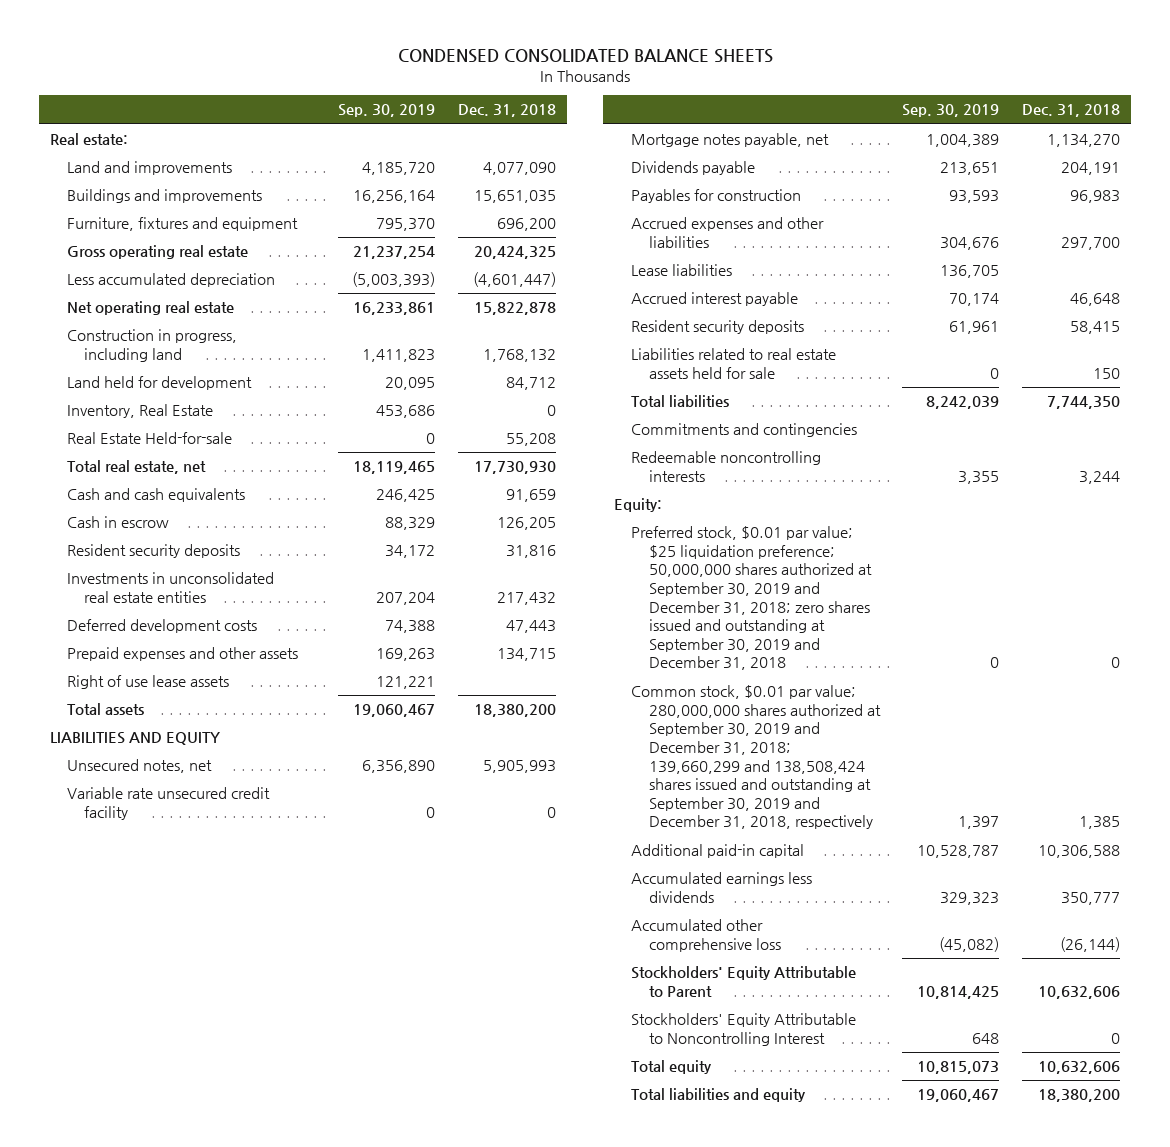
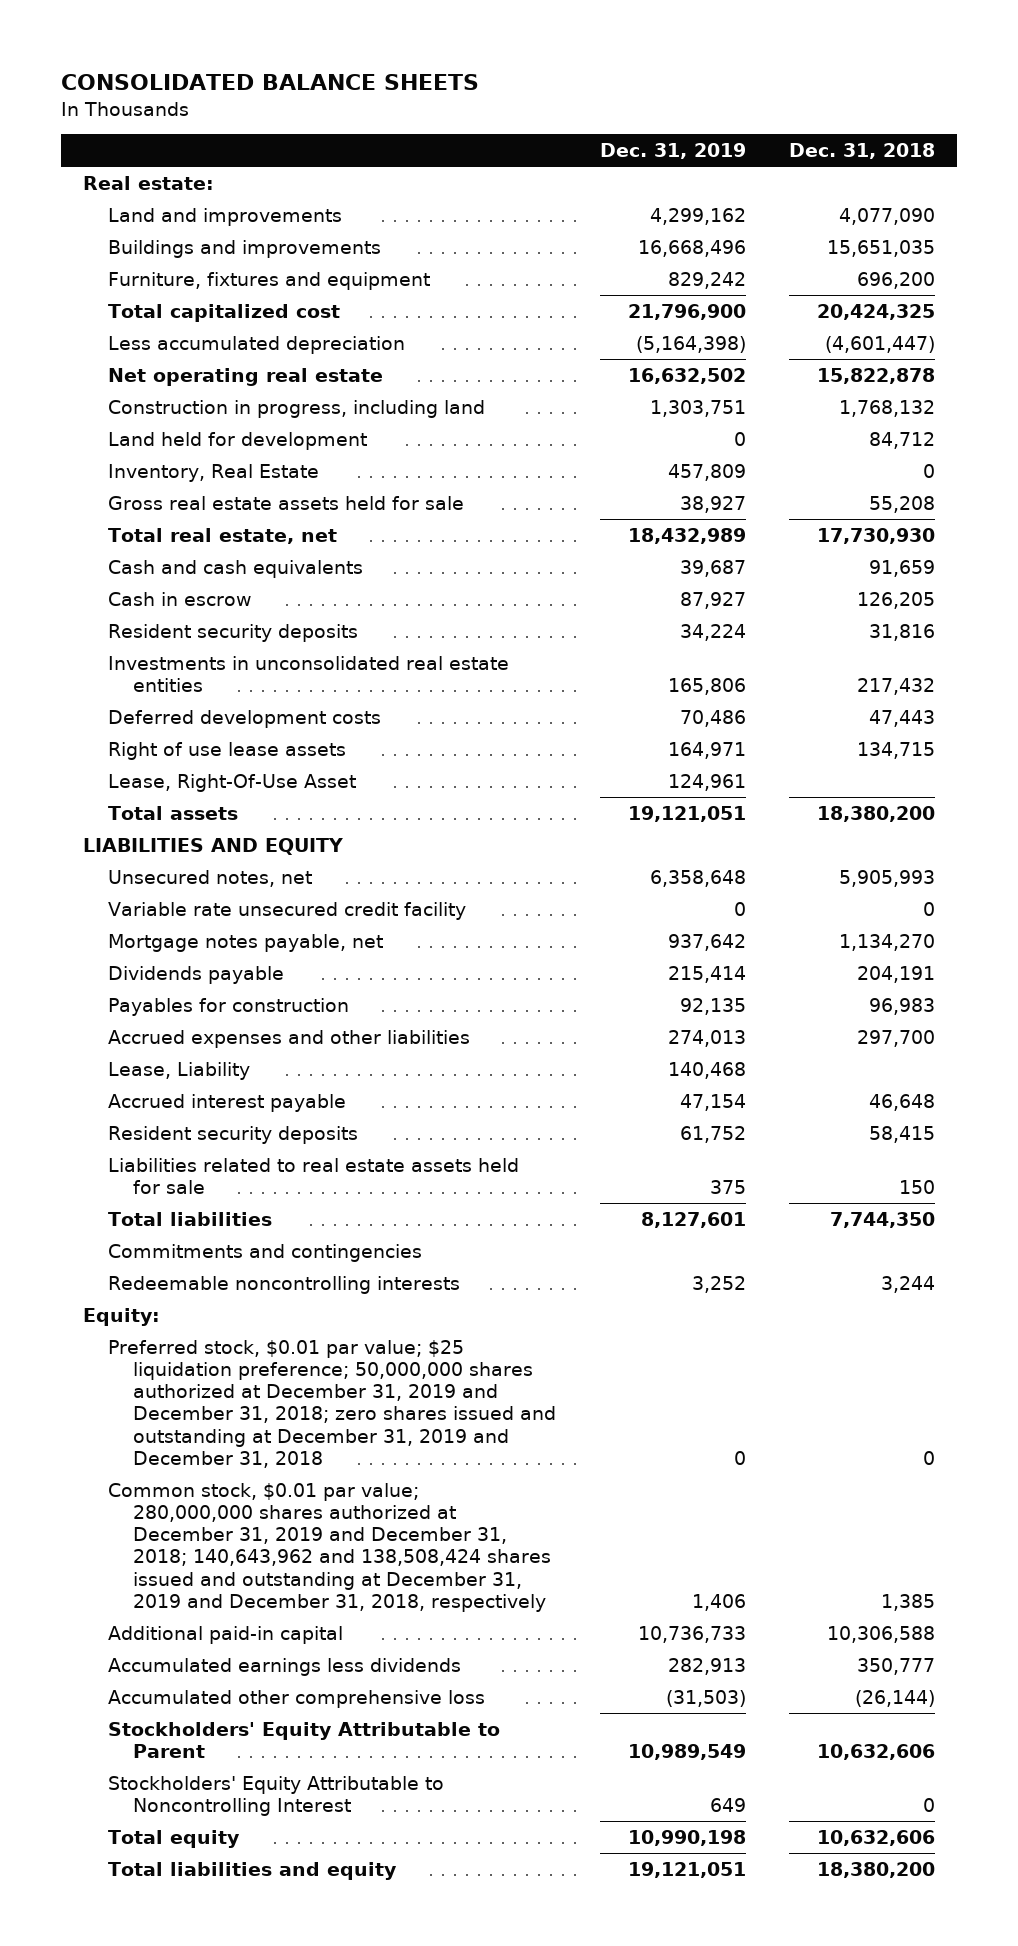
[397,49,773,64] CONDENSED CONSOLIDATED BALANCE SHEETS -> [61,74,480,91] CONSOLIDATED BALANCE SHEETS
[338,104,436,118] Sep. 30, 2019 -> none
none -> [599,142,746,159] Dec. 31, 2019
[67,245,249,260] Gross operating real estate -> [108,303,341,322] Total capitalized cost
[67,432,233,445] Real Estate Held-for-sale -> [108,495,465,510] Gross real estate assets held for sale
[67,647,299,662] Prepaid expenses and other assets -> [108,741,347,760] Right of use lease assets
[67,675,230,690] Right of use lease assets -> [108,773,357,792] Lease, Right-Of-Use Asset
[631,264,733,277] Lease liabilities -> [108,1061,251,1080] Lease, Liability
[631,526,872,671] Preferred stock, $0.01 par value; $25 liquidation preference; 50,000,000 shares authorized at September 30, 2019 and December 31, 2018; zero shares issued and outstanding at September 30, 2019 and December 31, 2018 -> [108,1339,557,1468] Preferred stock, $0.01 par value; $25 liquidation preference; 50,000,000 shares authorized at December 31, 2019 and December 31, 2018; zero shares issued and outstanding at December 31, 2019 and December 31, 2018
[631,685,881,830] Common stock, $0.01 par value; 280,000,000 shares authorized at September 30, 2019 and December 31, 2018; 139,660,299 and 138,508,424 shares issued and outstanding at September 30, 2019 and December 31, 2018, respectively -> [108,1482,552,1612] Common stock, $0.01 par value; 280,000,000 shares authorized at December 31, 2019 and December 31, 2018; 140,643,962 and 138,508,424 shares issued and outstanding at December 31, 2019 and December 31, 2018, respectively

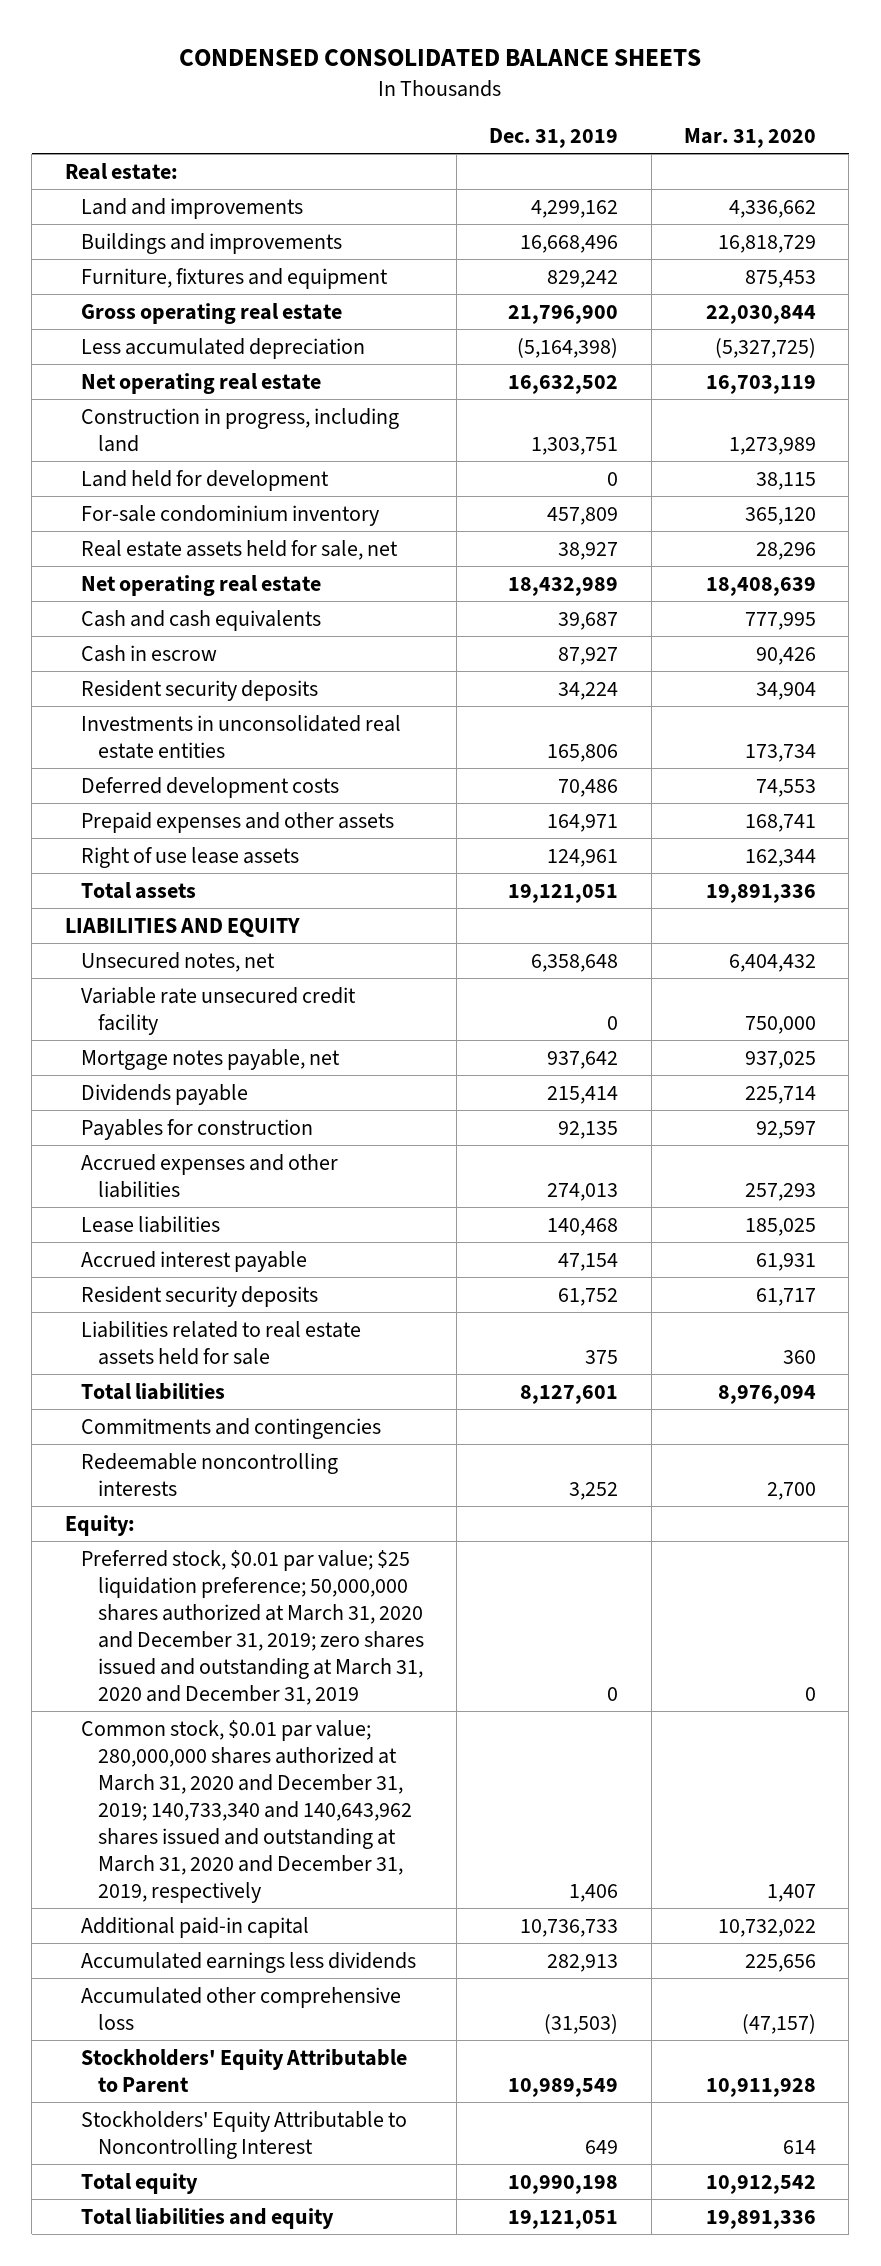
[61,74,480,91] CONSOLIDATED BALANCE SHEETS -> [179,49,702,67] CONDENSED CONSOLIDATED BALANCE SHEETS
[789,142,936,159] Dec. 31, 2018 -> none
none -> [683,128,816,149] Mar. 31, 2020
[108,303,341,322] Total capitalized cost -> [81,302,343,324] Gross operating real estate
[108,463,320,482] Inventory, Real Estate -> [81,504,380,526] For-sale condominium inventory
[108,495,465,510] Gross real estate assets held for sale -> [81,539,399,560] Real estate assets held for sale, net
[108,527,338,544] Total real estate, net -> [81,574,322,596] Net operating real estate
[108,773,357,792] Lease, Right-Of-Use Asset -> none
none -> [81,811,395,833] Prepaid expenses and other assets
[667,741,746,759] 164,971 -> [547,848,619,867] 124,961
[108,1061,251,1080] Lease, Liability -> [81,1215,221,1233] Lease liabilities
[108,1339,557,1468] Preferred stock, $0.01 par value; $25 liquidation preference; 50,000,000 shares authorized at December 31, 2019 and December 31, 2018; zero shares issued and outstanding at December 31, 2019 and December 31, 2018 -> [81,1549,424,1705] Preferred stock, $0.01 par value; $25 liquidation preference; 50,000,000 shares authorized at March 31, 2020 and December 31, 2019; zero shares issued and outstanding at March 31, 2020 and December 31, 2019
[108,1482,552,1612] Common stock, $0.01 par value; 280,000,000 shares authorized at December 31, 2019 and December 31, 2018; 140,643,962 and 138,508,424 shares issued and outstanding at December 31, 2019 and December 31, 2018, respectively -> [81,1719,412,1903] Common stock, $0.01 par value; 280,000,000 shares authorized at March 31, 2020 and December 31, 2019; 140,733,340 and 140,643,962 shares issued and outstanding at March 31, 2020 and December 31, 2019, respectively

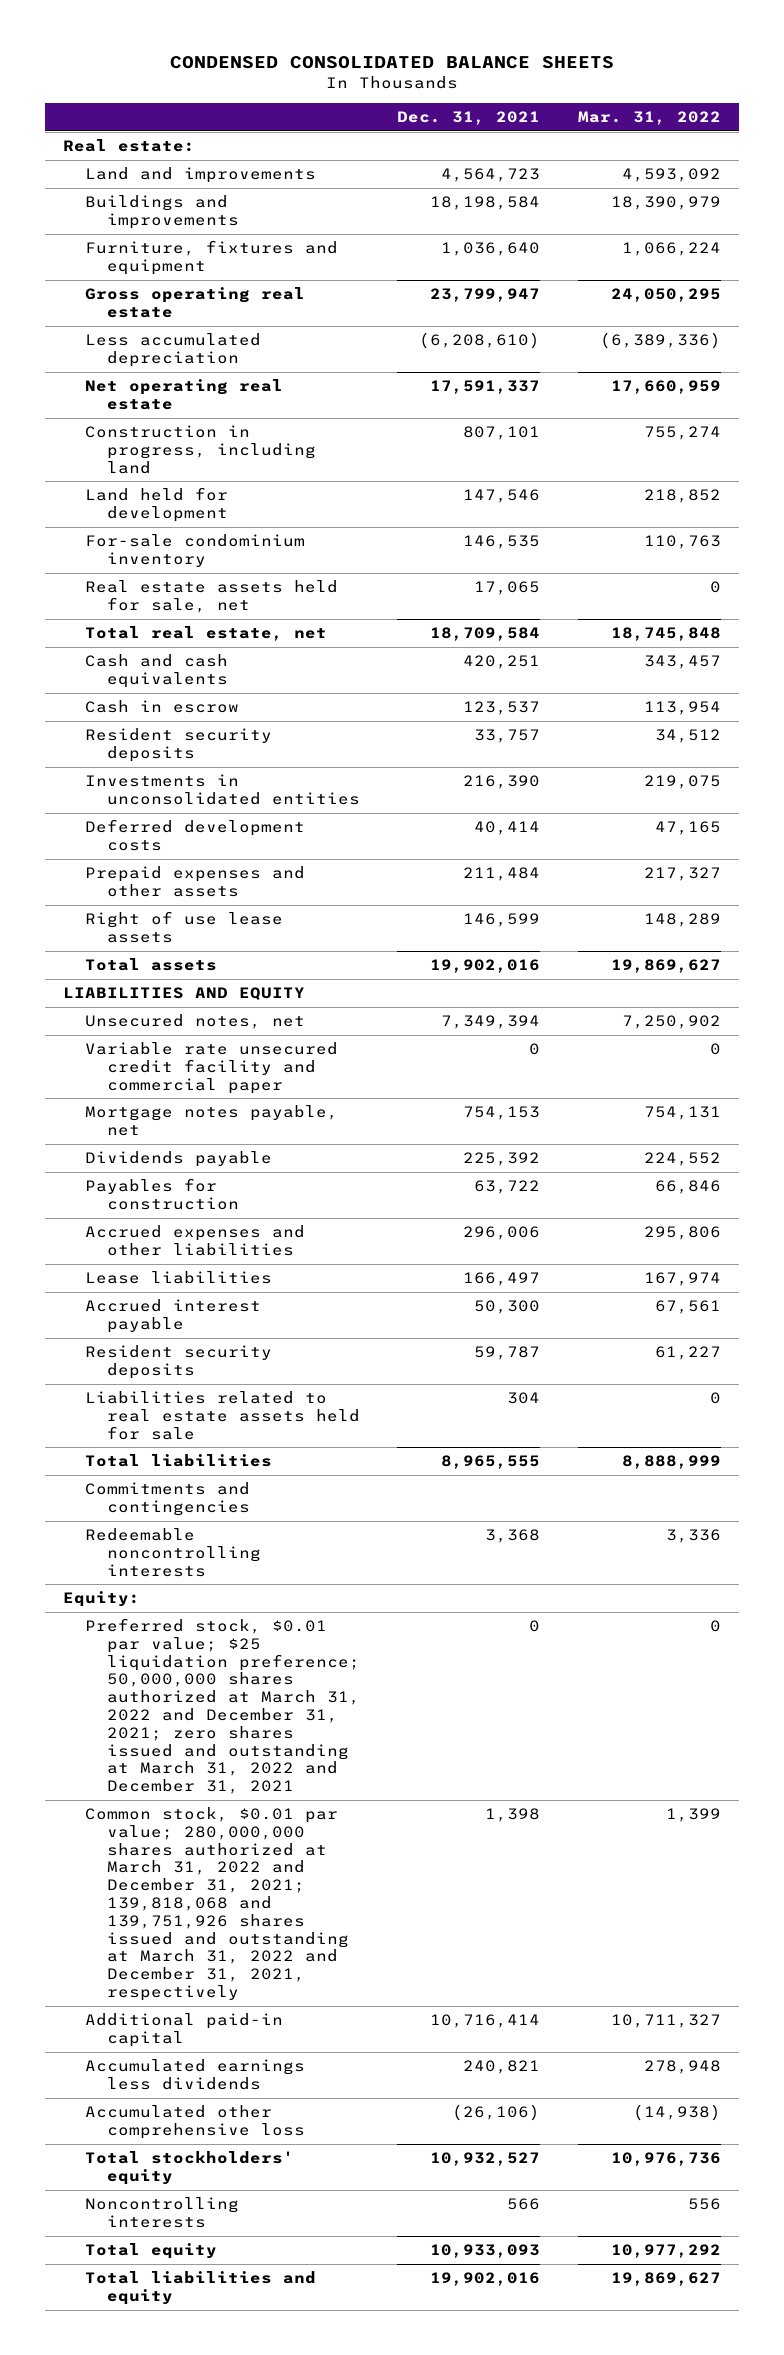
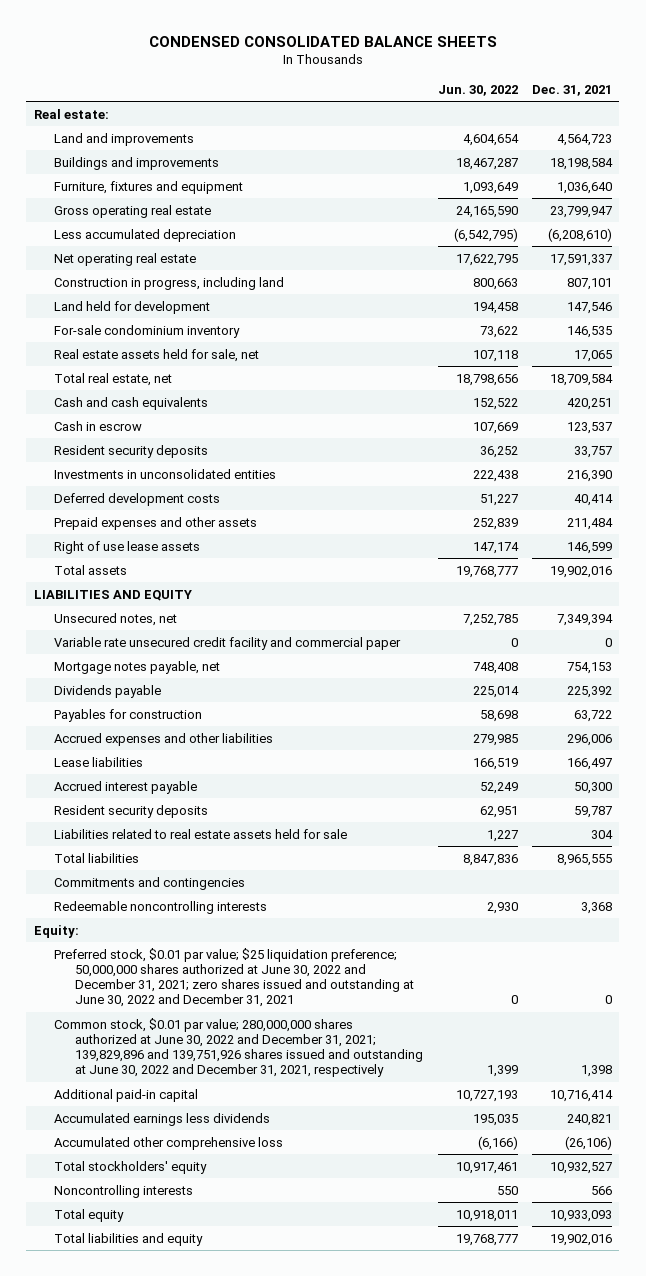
[577,111,721,126] Mar. 31, 2022 -> none
none -> [437,84,518,96] Jun. 30, 2022
[85,1618,361,1795] Preferred stock, $0.01 par value; $25 liquidation preference; 50,000,000 shares authorized at March 31, 2022 and December 31, 2021; zero shares issued and outstanding at March 31, 2022 and December 31, 2021 -> [54,947,415,1008] Preferred stock, $0.01 par value; $25 liquidation preference; 50,000,000 shares authorized at June 30, 2022 and December 31, 2021; zero shares issued and outstanding at June 30, 2022 and December 31, 2021
[85,1807,350,2001] Common stock, $0.01 par value; 280,000,000 shares authorized at March 31, 2022 and December 31, 2021; 139,818,068 and 139,751,926 shares issued and outstanding at March 31, 2022 and December 31, 2021, respectively -> [54,1017,424,1078] Common stock, $0.01 par value; 280,000,000 shares authorized at June 30, 2022 and December 31, 2021; 139,829,896 and 139,751,926 shares issued and outstanding at June 30, 2022 and December 31, 2021, respectively

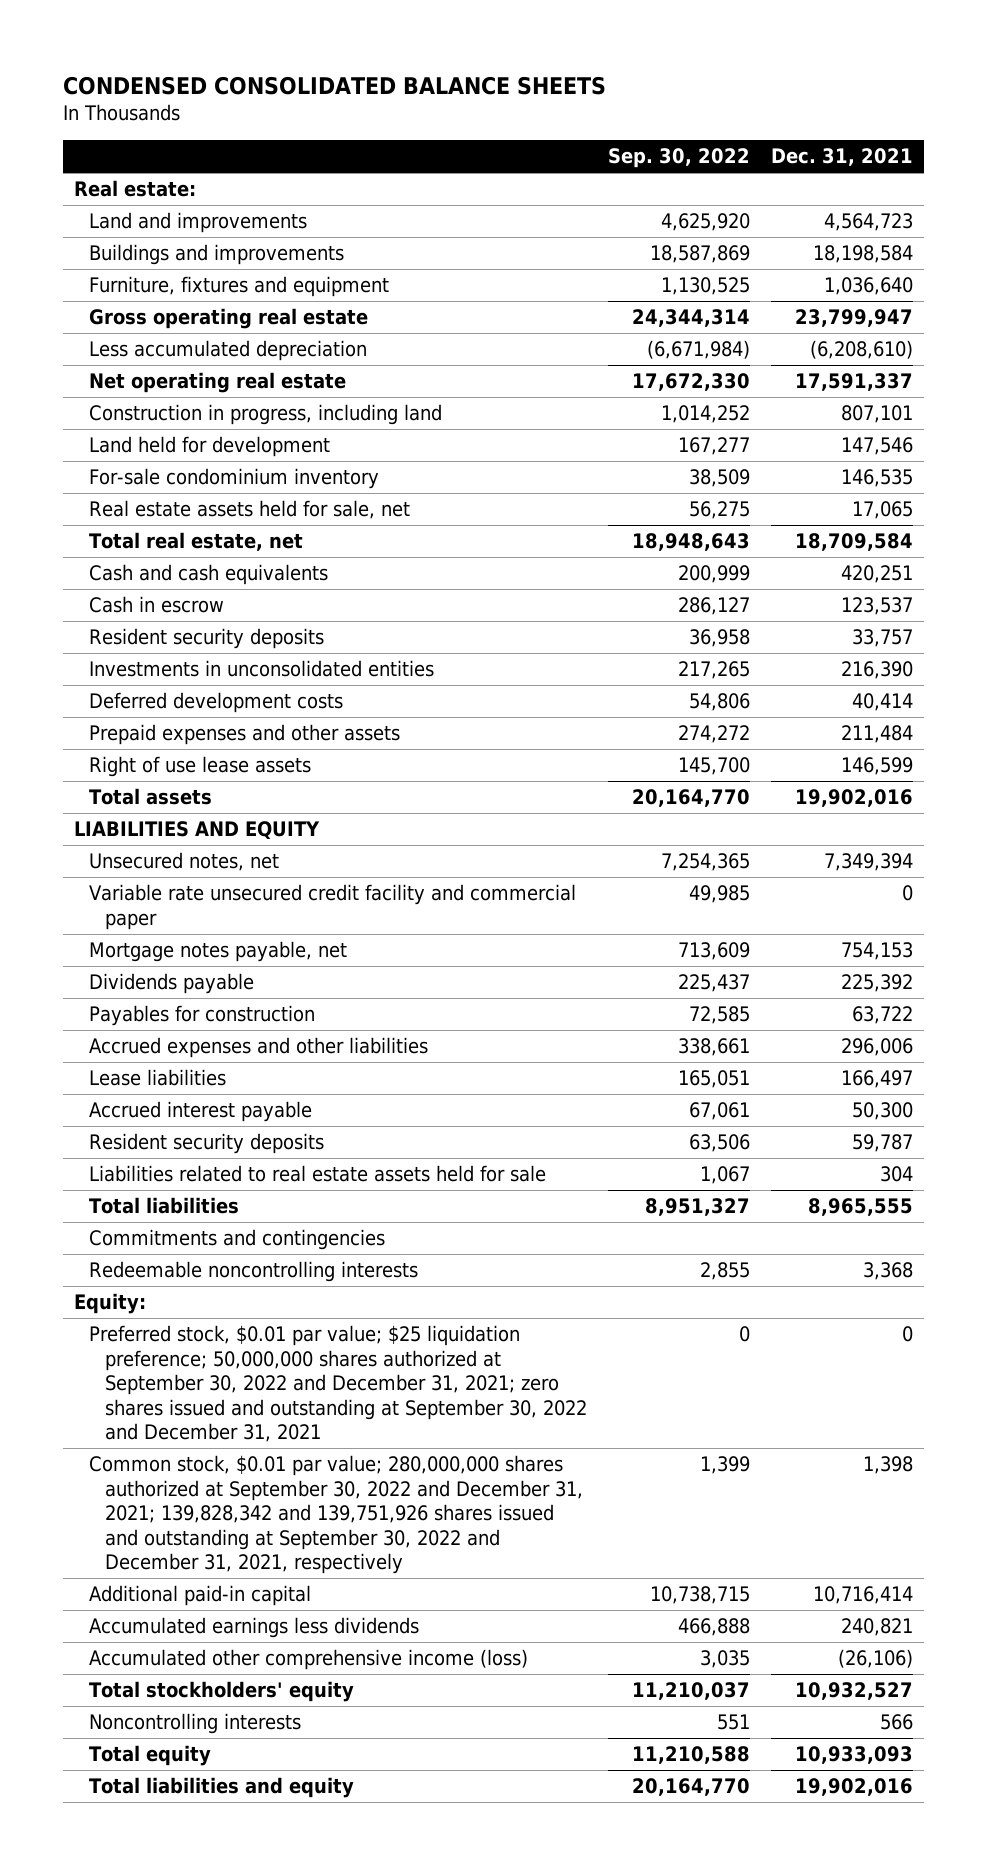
[437,84,518,96] Jun. 30, 2022 -> none
none -> [608,148,751,169] Sep. 30, 2022
[54,947,415,1008] Preferred stock, $0.01 par value; $25 liquidation preference; 50,000,000 shares authorized at June 30, 2022 and December 31, 2021; zero shares issued and outstanding at June 30, 2022 and December 31, 2021 -> [89,1325,587,1442] Preferred stock, $0.01 par value; $25 liquidation preference; 50,000,000 shares authorized at September 30, 2022 and December 31, 2021; zero shares issued and outstanding at September 30, 2022 and December 31, 2021
[54,1017,424,1078] Common stock, $0.01 par value; 280,000,000 shares authorized at June 30, 2022 and December 31, 2021; 139,829,896 and 139,751,926 shares issued and outstanding at June 30, 2022 and December 31, 2021, respectively -> [89,1455,583,1574] Common stock, $0.01 par value; 280,000,000 shares authorized at September 30, 2022 and December 31, 2021; 139,828,342 and 139,751,926 shares issued and outstanding at September 30, 2022 and December 31, 2021, respectively
[54,1136,284,1150] Accumulated other comprehensive loss -> [89,1649,529,1671] Accumulated other comprehensive income (loss)

